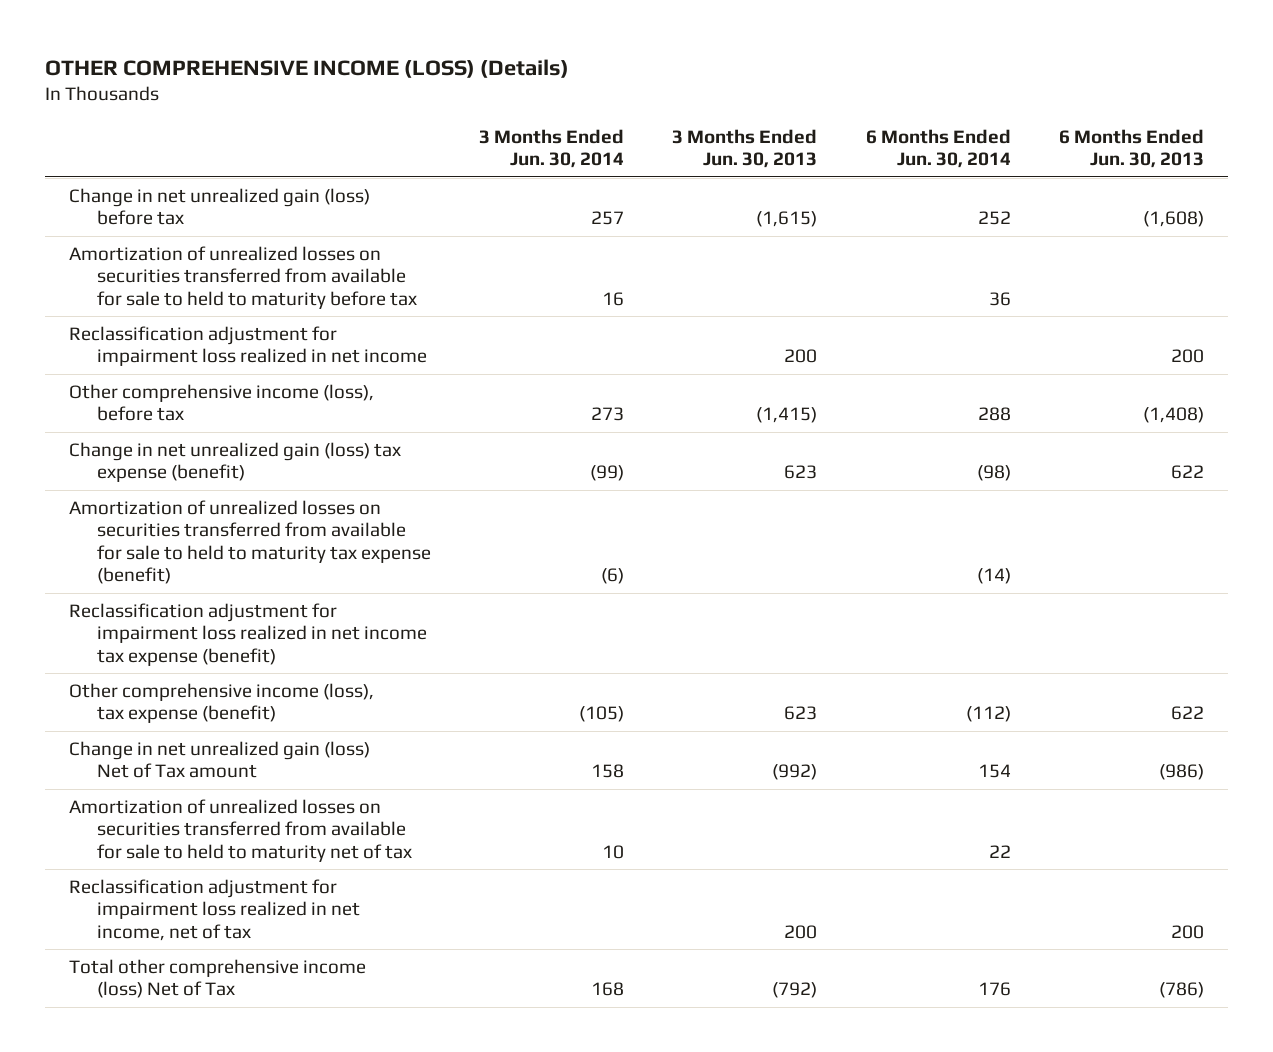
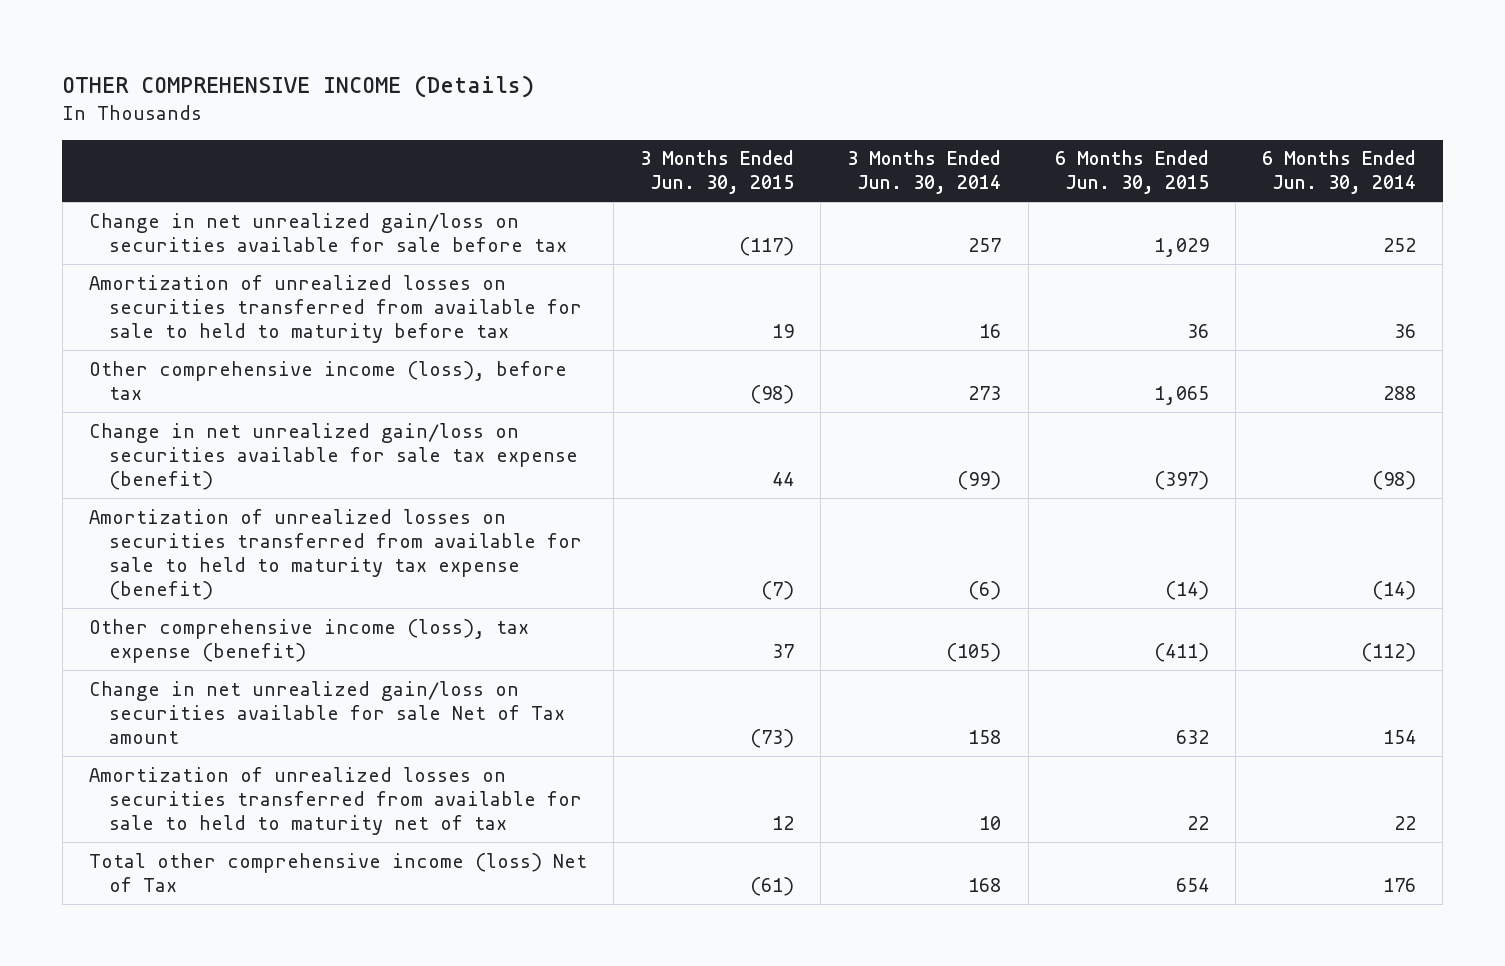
[45,58,570,78] OTHER COMPREHENSIVE INCOME (LOSS) (Details) -> [62,74,535,98] OTHER COMPREHENSIVE INCOME (Details)
[672,128,818,169] 3 Months Ended Jun. 30, 2013 -> none
[1058,128,1204,169] 6 Months Ended Jun. 30, 2013 -> none
none -> [640,150,795,195] 3 Months Ended Jun. 30, 2015
none -> [1054,150,1209,195] 6 Months Ended Jun. 30, 2015
[69,187,371,226] Change in net unrealized gain (loss) before tax -> [88,212,567,252] Change in net unrealized gain/loss on securities available for sale before tax
[69,325,427,367] Reclassification adjustment for impairment loss realized in net income -> none
[69,441,402,483] Change in net unrealized gain (loss) tax expense (benefit) -> [88,422,578,490] Change in net unrealized gain/loss on securities available for sale tax expense (benefit)
[69,602,427,666] Reclassification adjustment for impairment loss realized in net income tax expense (benefit) -> none
[69,740,371,779] Change in net unrealized gain (loss) Net of Tax amount -> [88,680,565,744] Change in net unrealized gain/loss on securities available for sale Net of Tax amount
[69,878,360,941] Reclassification adjustment for impairment loss realized in net income, net of tax -> none

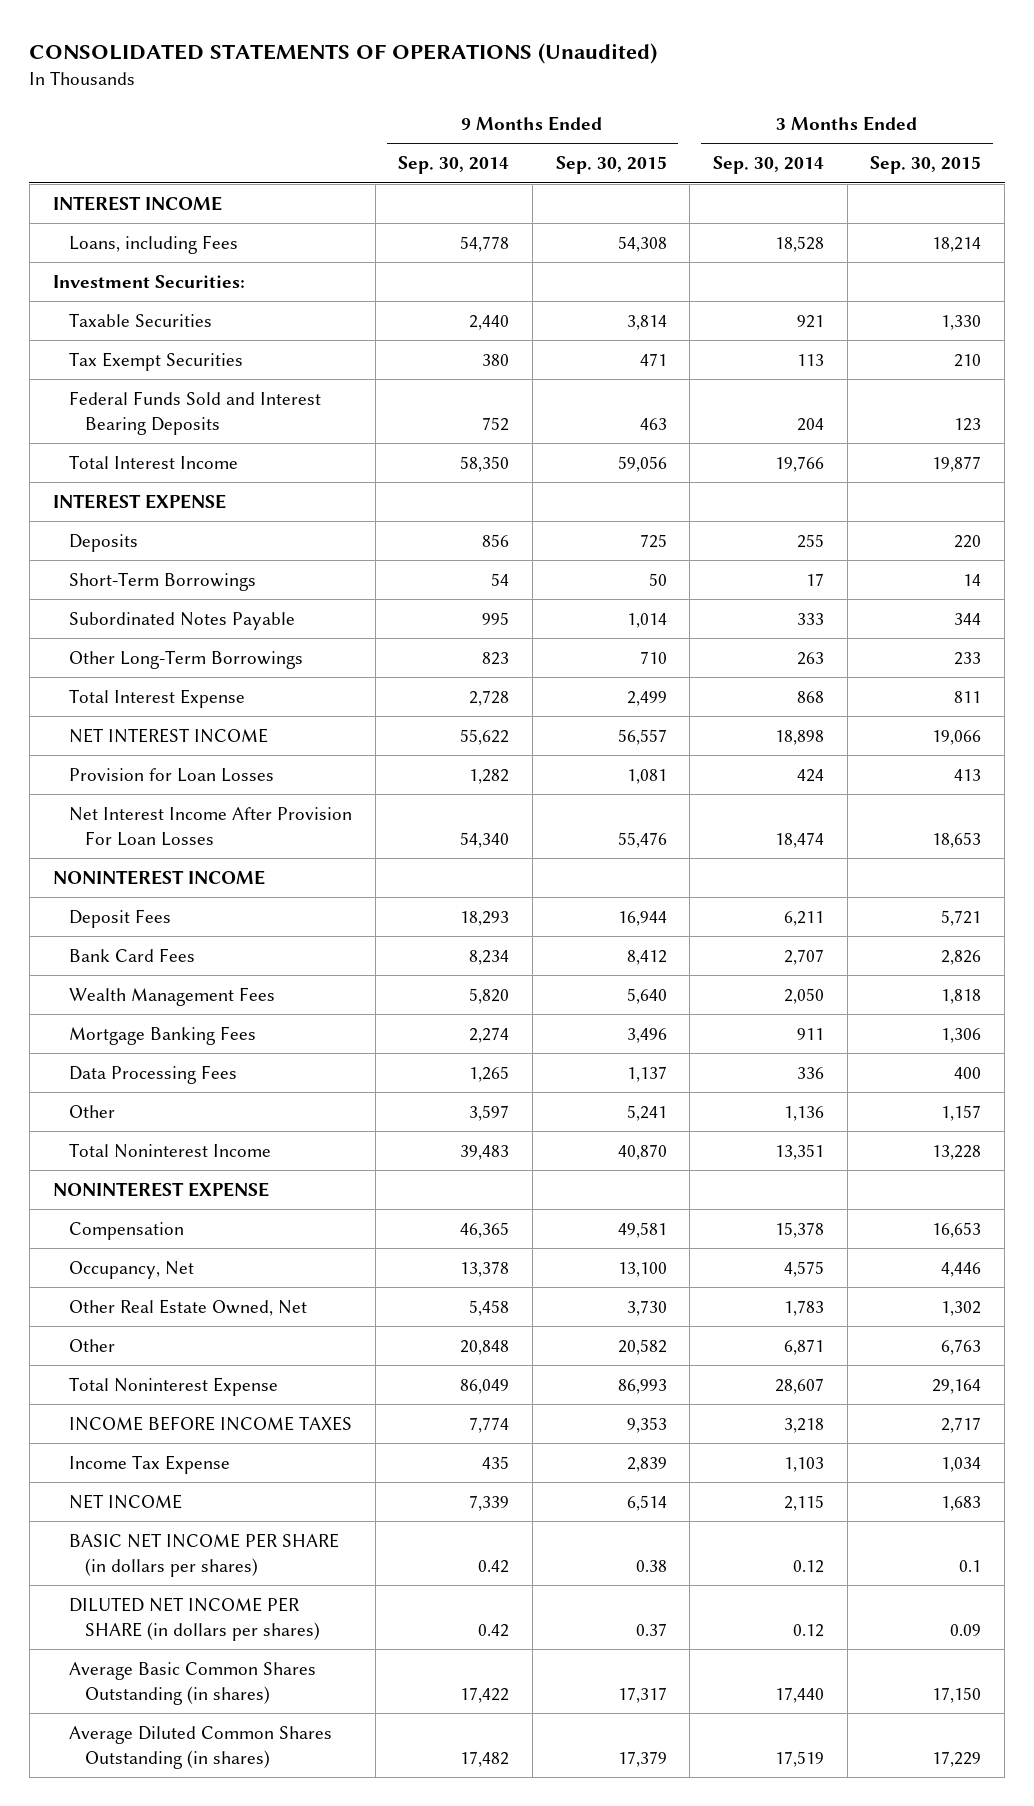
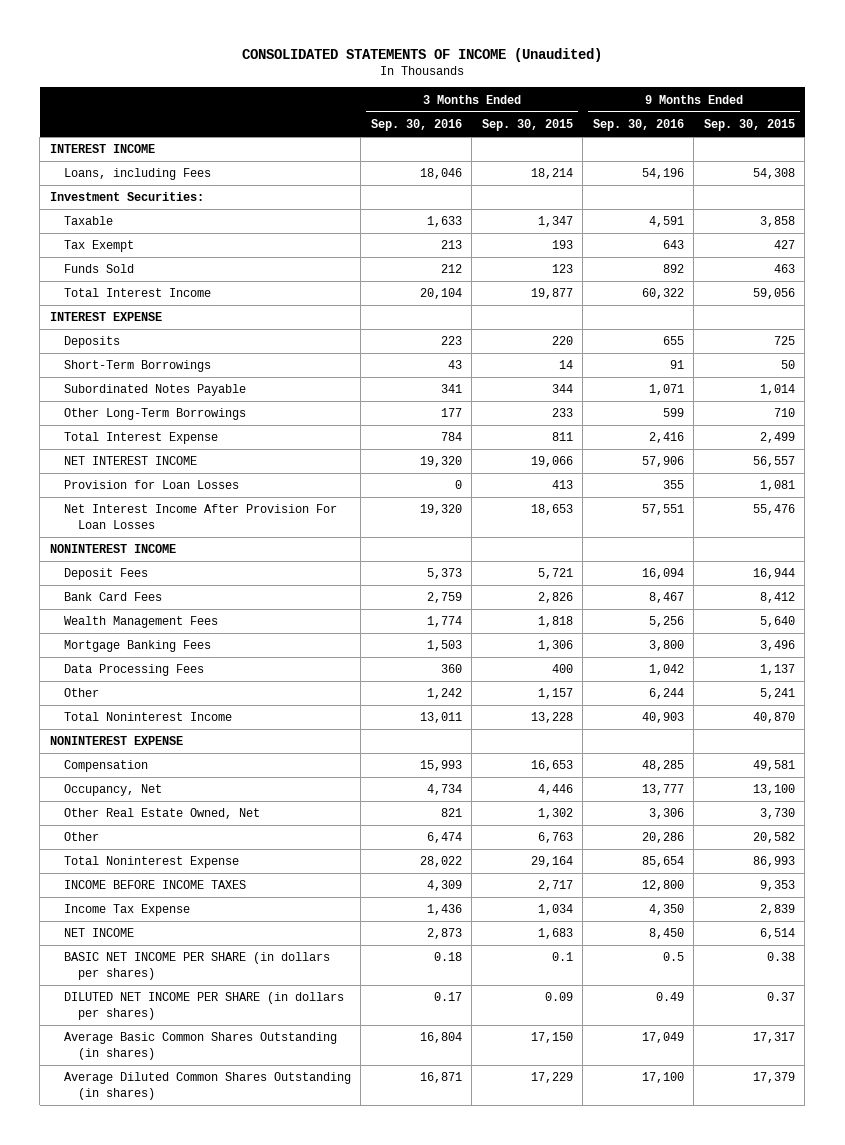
[29,43,658,65] CONSOLIDATED STATEMENTS OF OPERATIONS (Unaudited) -> [242,47,603,62] CONSOLIDATED STATEMENTS OF INCOME (Unaudited)
[398,156,510,175] Sep. 30, 2014 -> none
[712,156,824,175] Sep. 30, 2014 -> none
none -> [370,119,462,132] Sep. 30, 2016
none -> [592,119,684,132] Sep. 30, 2016
[68,312,212,327] Taxable Securities -> [63,216,113,226] Taxable
[626,314,667,330] 3,814 -> [759,216,795,228] 3,858
[941,314,982,330] 1,330 -> [537,216,573,228] 1,347
[68,351,243,371] Tax Exempt Securities -> [63,240,134,253] Tax Exempt
[639,352,667,366] 471 -> [773,240,795,250] 427
[954,353,982,367] 210 -> [551,240,573,250] 193
[68,390,321,435] Federal Funds Sold and Interest Bearing Deposits -> [63,264,134,274] Funds Sold

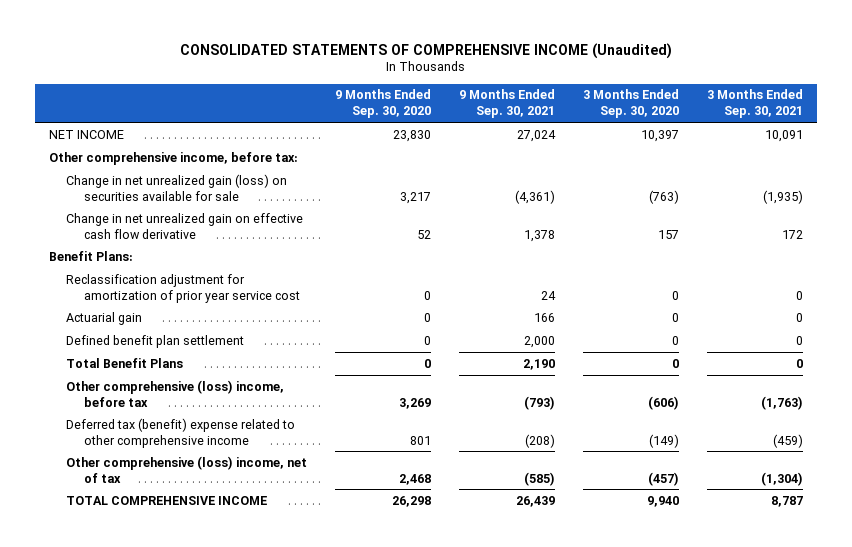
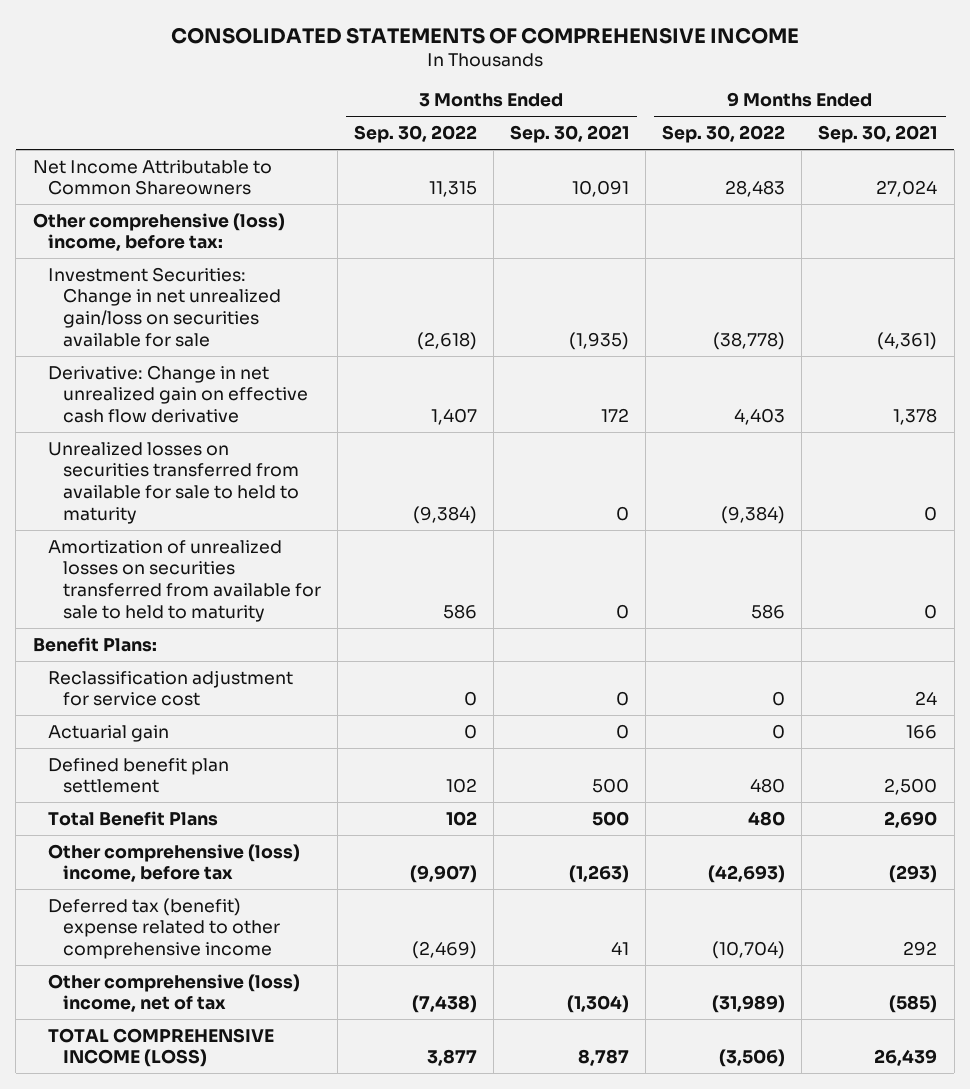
[180,42,673,59] CONSOLIDATED STATEMENTS OF COMPREHENSIVE INCOME (Unaudited) -> [171,26,800,44] CONSOLIDATED STATEMENTS OF COMPREHENSIVE INCOME
[335,89,432,119] 9 Months Ended Sep. 30, 2020 -> none
[583,89,680,119] 3 Months Ended Sep. 30, 2020 -> none
none -> [353,125,477,144] Sep. 30, 2022
none -> [662,125,786,144] Sep. 30, 2022
[49,129,125,139] NET INCOME -> [32,159,272,196] Net Income Attributable to Common Shareowners
[49,151,299,165] Other comprehensive income, before tax: -> [32,212,285,252] Other comprehensive (loss) income, before tax:
[66,173,288,201] Change in net unrealized gain (loss) on securities available for sale -> [47,266,281,347] Investment Securities: Change in net unrealized gain/loss on securities available for sale
[66,212,304,239] Change in net unrealized gain on effective cash flow derivative -> [47,364,308,424] Derivative: Change in net unrealized gain on effective cash flow derivative
none -> [47,441,299,524] Unrealized losses on securities transferred from available for sale to held to maturity
none -> [47,539,321,622] Amortization of unrealized losses on securities transferred from available for sale to held to maturity
[66,273,300,303] Reclassification adjustment for amortization of prior year service cost -> [47,669,293,707] Reclassification adjustment for service cost
[524,335,556,348] 2,000 -> [884,778,938,796] 2,500
[795,335,803,345] 0 -> [592,778,630,794] 500
[523,358,556,370] 2,190 -> [884,810,938,828] 2,690
[795,358,803,368] 0 -> [592,810,630,826] 500
[524,395,556,410] (793) -> [889,865,938,884] (293)
[760,395,803,410] (1,763) -> [569,865,630,884] (1,263)
[525,433,556,448] (208) -> [903,941,938,957] 292
[772,433,803,448] (459) -> [611,941,630,956] 41
[66,495,268,505] TOTAL COMPREHENSIVE INCOME -> [47,1027,274,1068] TOTAL COMPREHENSIVE INCOME (LOSS)

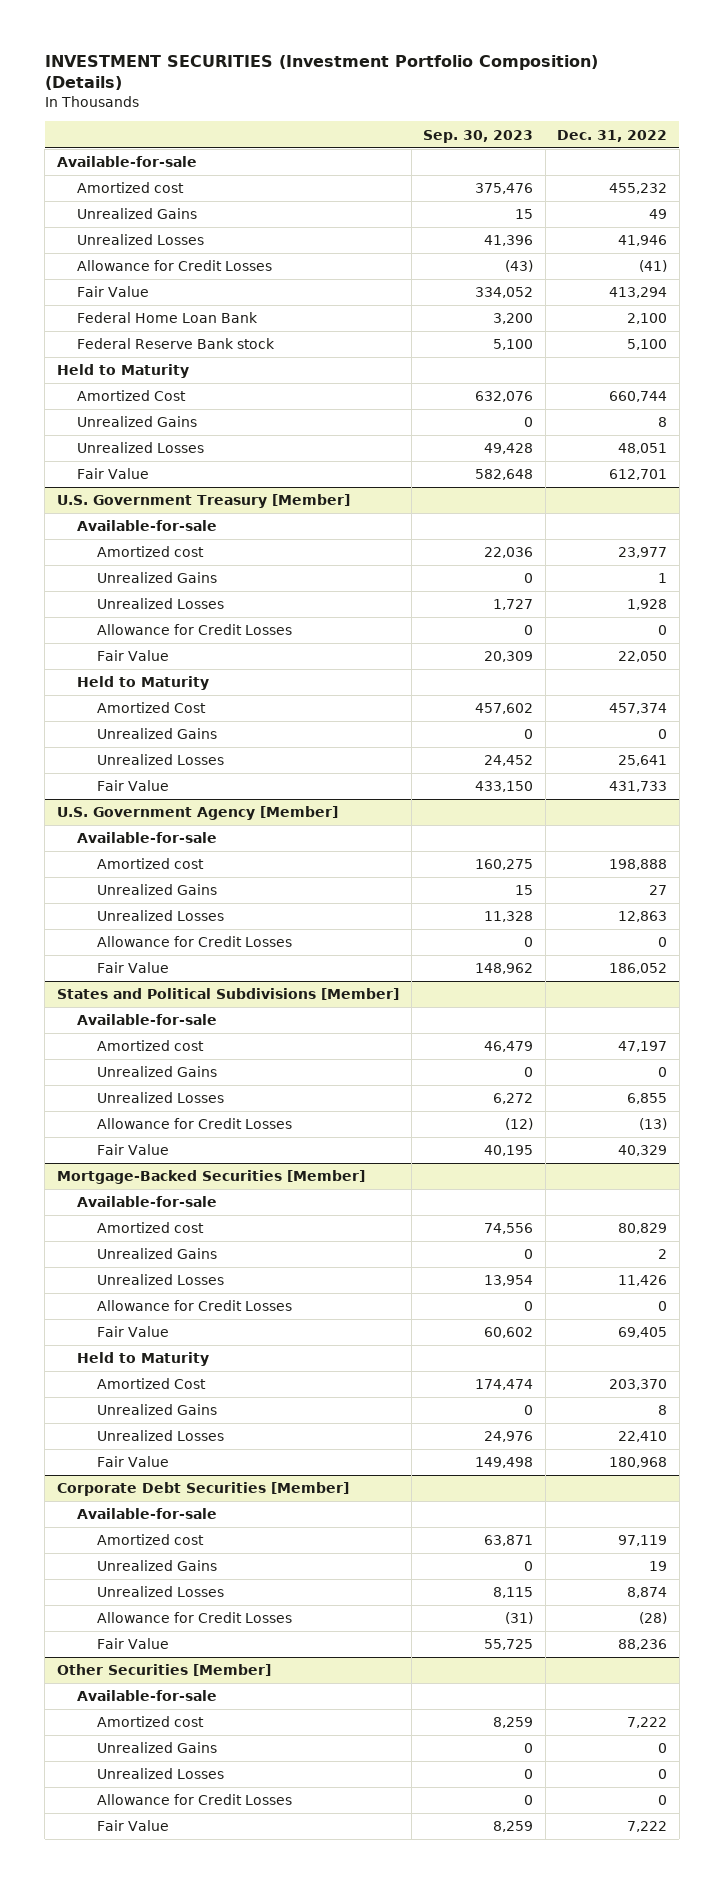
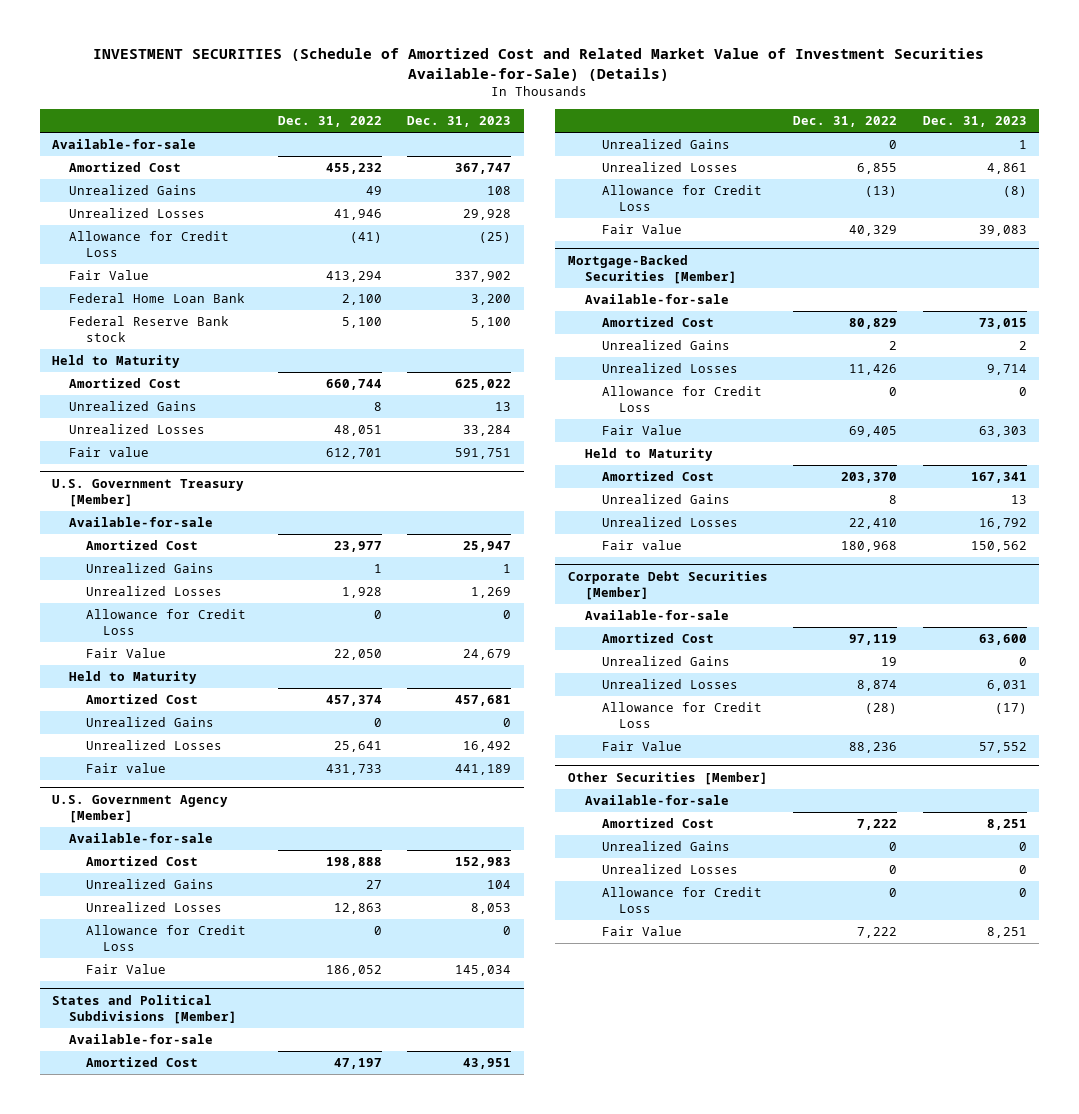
[44,54,598,91] INVESTMENT SECURITIES (Investment Portfolio Composition) (Details) -> [93,48,985,82] INVESTMENT SECURITIES (Schedule of Amortized Cost and Related Market Value of Investment Securities Available-for-Sale) (Details)
[423,129,534,143] Sep. 30, 2023 -> none
none -> [406,116,511,128] Dec. 31, 2023
[76,182,184,194] Amortized cost -> [69,162,182,173] Amortized Cost
[76,260,272,272] Allowance for Credit Losses -> [69,231,230,257] Allowance for Credit Loss
[76,468,149,480] Fair Value -> [69,447,150,458] Fair value
[96,546,204,558] Amortized cost -> [86,540,199,551] Amortized Cost
[96,624,292,636] Allowance for Credit Losses -> [86,609,247,635] Allowance for Credit Loss
[96,780,169,792] Fair Value -> [86,763,167,774] Fair value
[96,858,204,870] Amortized cost -> [86,856,199,867] Amortized Cost
[96,936,292,948] Allowance for Credit Losses -> [86,925,247,951] Allowance for Credit Loss
[96,1040,204,1052] Amortized cost -> [86,1057,199,1068] Amortized Cost
[96,1118,292,1130] Allowance for Credit Losses -> [601,185,762,211] Allowance for Credit Loss
[96,1222,204,1234] Amortized cost -> [601,317,714,328] Amortized Cost
[96,1300,292,1312] Allowance for Credit Losses -> [601,386,762,412] Allowance for Credit Loss
[96,1456,169,1468] Fair Value -> [601,540,682,551] Fair value
[96,1534,204,1546] Amortized cost -> [601,633,714,644] Amortized Cost
[96,1612,292,1624] Allowance for Credit Losses -> [601,702,762,728] Allowance for Credit Loss
[96,1716,204,1728] Amortized cost -> [601,818,714,829] Amortized Cost
[96,1794,292,1806] Allowance for Credit Losses -> [601,887,762,913] Allowance for Credit Loss

